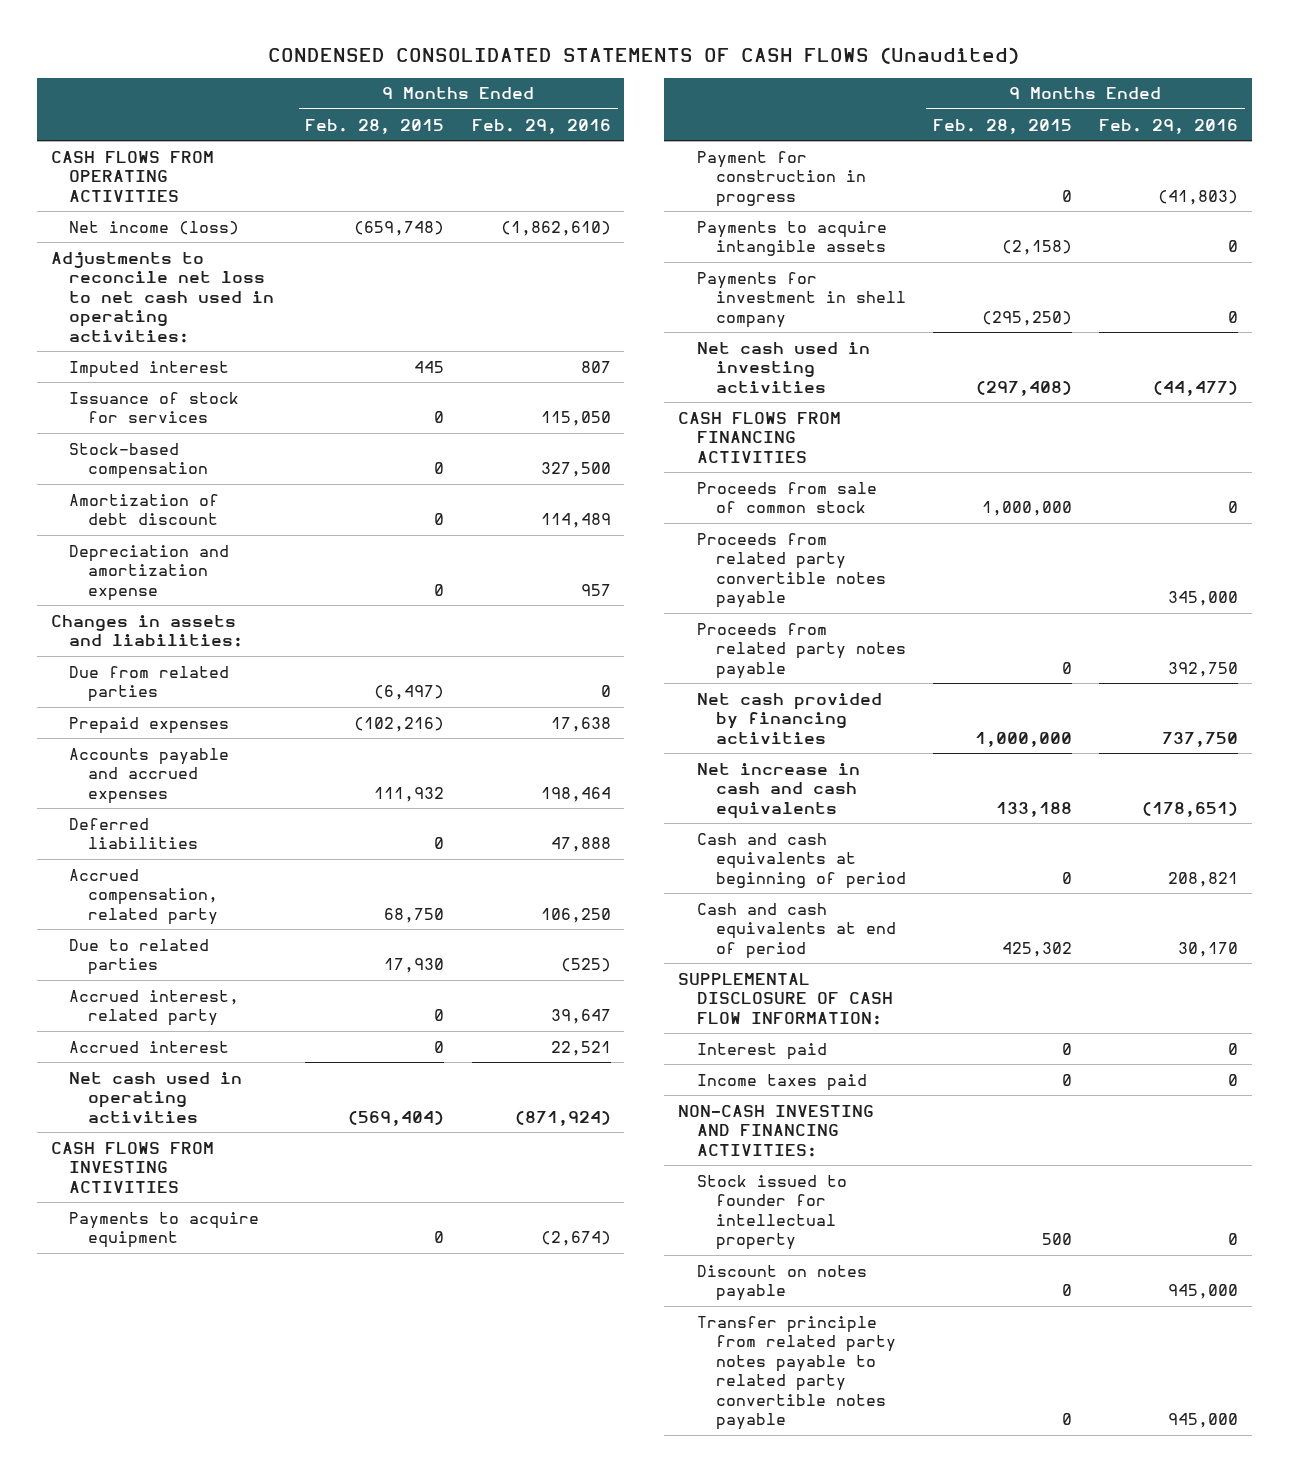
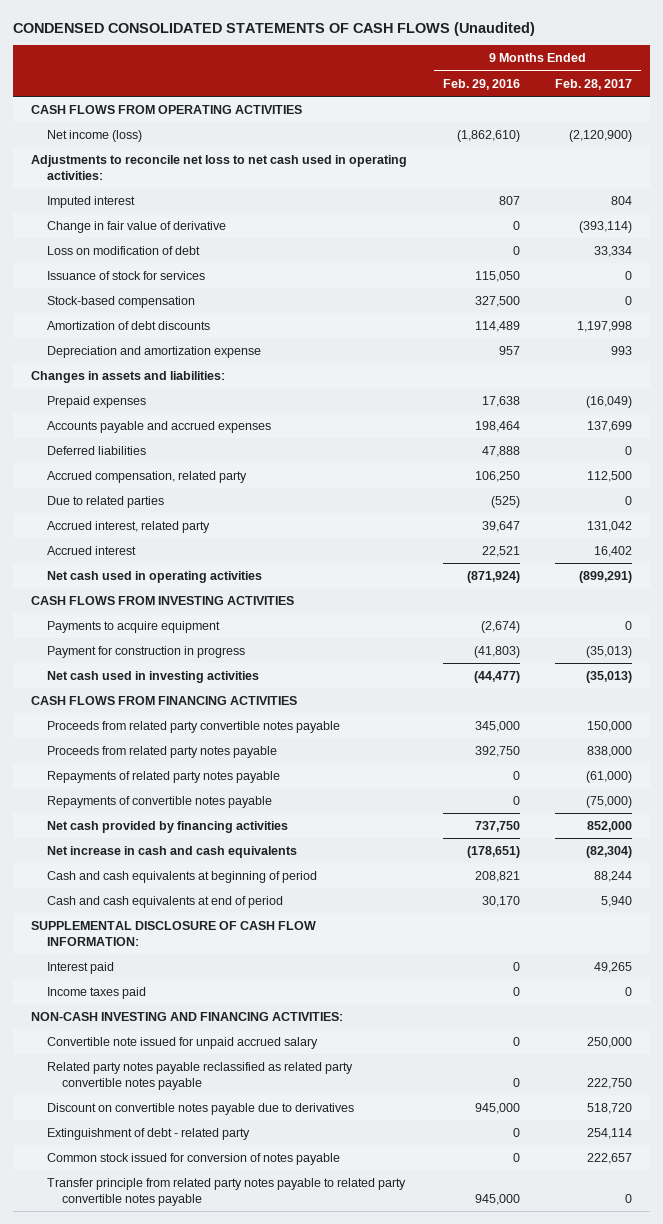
[305,118,445,134] Feb. 28, 2015 -> none
none -> [555,78,633,90] Feb. 28, 2017
none -> [46,221,226,234] Change in fair value of derivative
none -> [46,246,200,256] Loss on modification of debt
[69,493,220,526] Amortization of debt discount -> [46,321,210,331] Amortization of debt discounts
[69,665,230,703] Due from related parties -> none
[696,220,887,257] Payments to acquire intangible assets -> none
[696,271,906,328] Payments for investment in shell company -> none
[696,481,877,514] Proceeds from sale of common stock -> none
none -> [46,771,280,784] Repayments of related party notes payable
none -> [46,796,272,809] Repayments of convertible notes payable
[696,1174,847,1251] Stock issued to founder for intellectual property -> none
none -> [46,1037,318,1050] Convertible note issued for unpaid accrued salary
none -> [46,1062,353,1090] Related party notes payable reclassified as related party convertible notes payable
[696,1264,867,1302] Discount on notes payable -> [46,1103,354,1116] Discount on convertible notes payable due to derivatives
none -> [46,1128,250,1141] Extinguishment of debt - related party
none -> [46,1153,340,1166] Common stock issued for conversion of notes payable

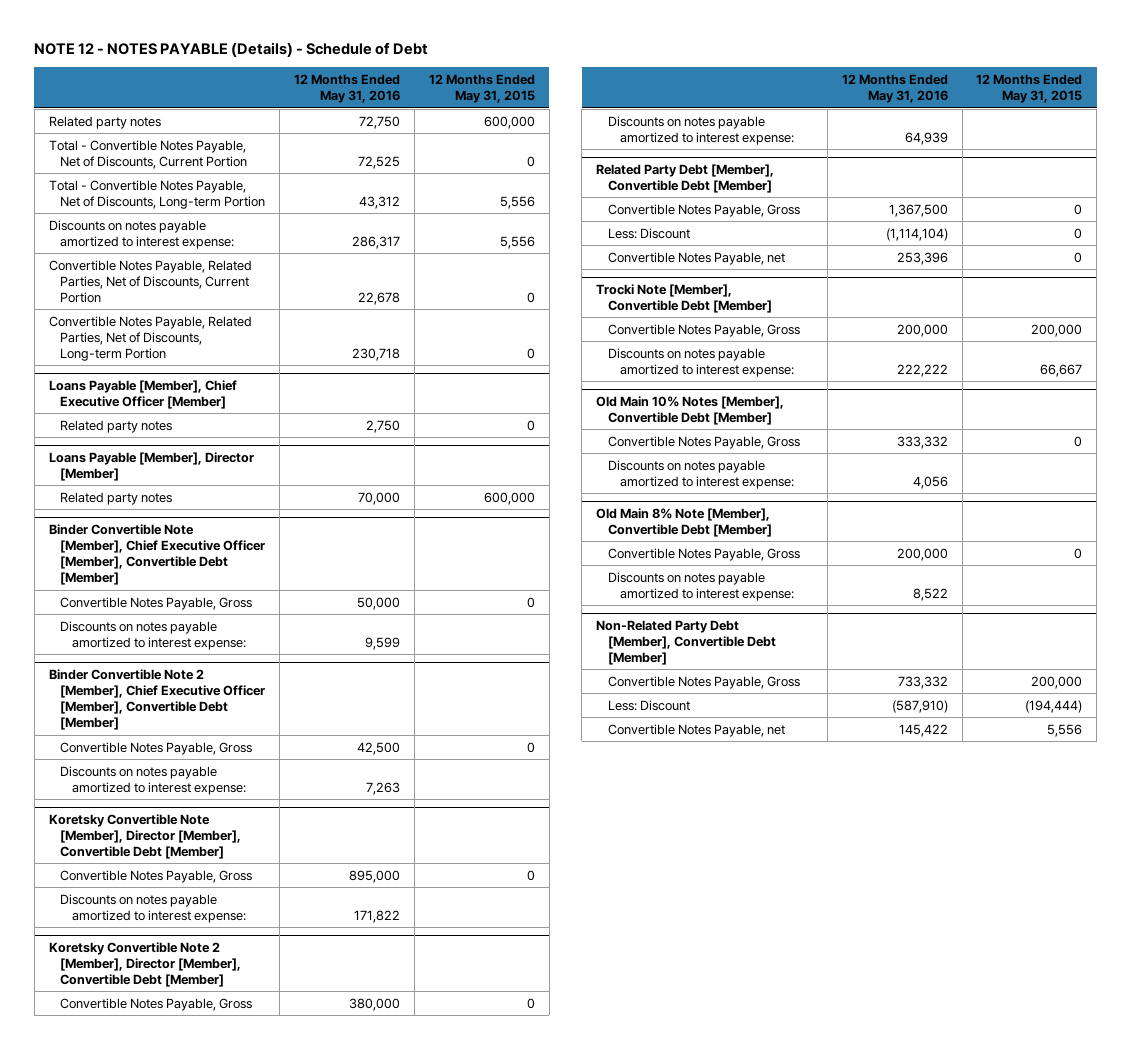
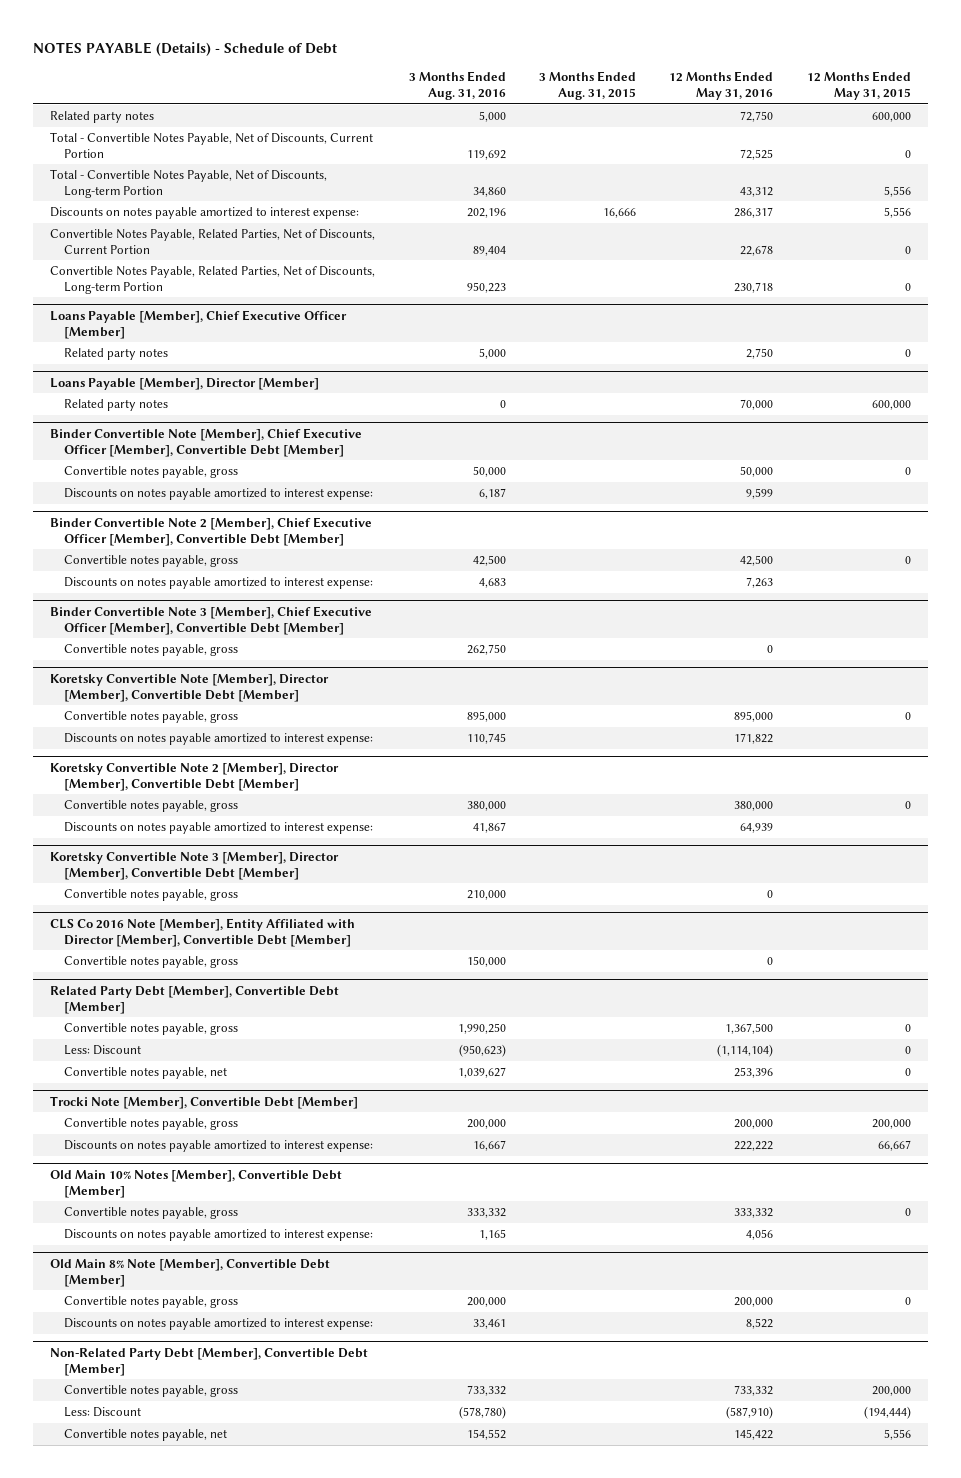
[34,42,429,58] NOTE 12 - NOTES PAYABLE (Details) - Schedule of Debt -> [33,42,338,57] NOTES PAYABLE (Details) - Schedule of Debt
none -> [408,70,506,100] 3 Months Ended Aug. 31, 2016
none -> [539,70,637,100] 3 Months Ended Aug. 31, 2015
[60,596,253,610] Convertible Notes Payable, Gross -> [63,465,238,478] Convertible notes payable, gross
[60,741,253,755] Convertible Notes Payable, Gross -> [63,554,238,567] Convertible notes payable, gross
none -> [50,605,373,635] Binder Convertible Note 3 [Member], Chief Executive Officer [Member], Convertible Debt [Member]
none -> [63,643,238,656] Convertible notes payable, gross
[60,869,253,883] Convertible Notes Payable, Gross -> [63,710,238,723] Convertible notes payable, gross
[60,997,253,1011] Convertible Notes Payable, Gross -> [63,799,238,812] Convertible notes payable, gross
none -> [50,851,340,880] Koretsky Convertible Note 3 [Member], Director [Member], Convertible Debt [Member]
none -> [63,888,238,901] Convertible notes payable, gross
none -> [50,917,356,947] CLS Co 2016 Note [Member], Entity Affiliated with Director [Member], Convertible Debt [Member]
none -> [63,955,238,968] Convertible notes payable, gross
[607,203,800,217] Convertible Notes Payable, Gross -> [63,1022,238,1035] Convertible notes payable, gross
[607,251,785,265] Convertible Notes Payable, net -> [63,1066,227,1079] Convertible notes payable, net
[607,323,800,337] Convertible Notes Payable, Gross -> [63,1117,238,1130] Convertible notes payable, gross
[607,435,800,449] Convertible Notes Payable, Gross -> [63,1206,238,1219] Convertible notes payable, gross
[607,547,800,561] Convertible Notes Payable, Gross -> [63,1295,238,1308] Convertible notes payable, gross
[607,675,800,689] Convertible Notes Payable, Gross -> [63,1384,238,1397] Convertible notes payable, gross
[607,723,785,737] Convertible Notes Payable, net -> [63,1428,227,1441] Convertible notes payable, net

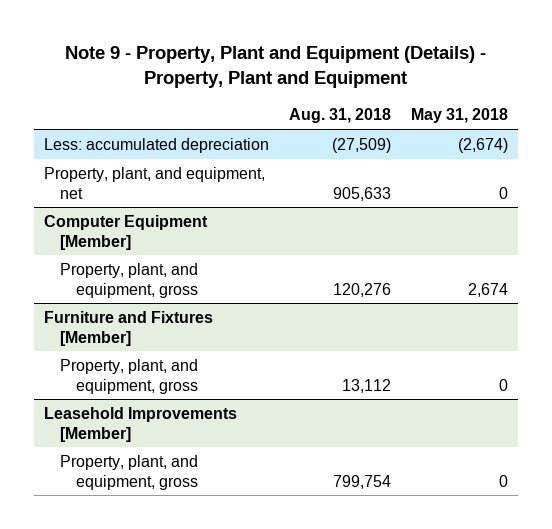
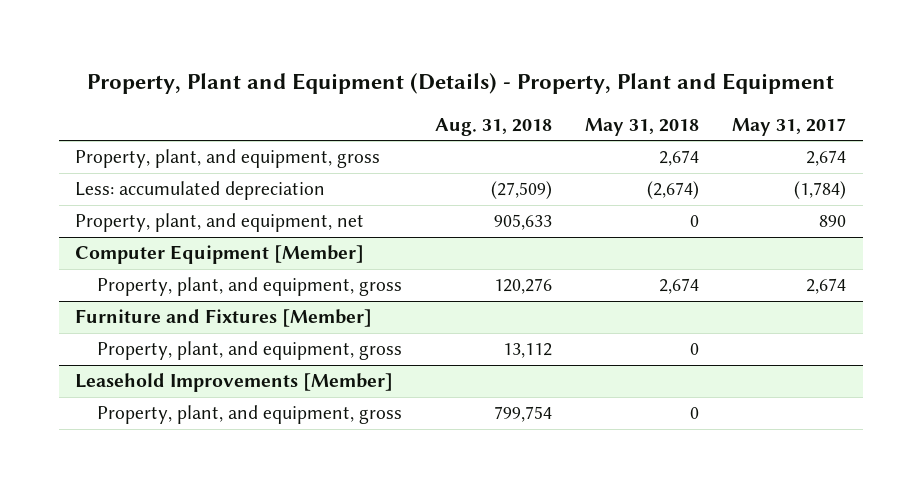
[64,45,486,89] Note 9 - Property, Plant and Equipment (Details) - Property, Plant and Equipment -> [86,73,834,95] Property, Plant and Equipment (Details) - Property, Plant and Equipment
none -> [732,117,847,136] May 31, 2017
none -> [75,149,381,169] Property, plant, and equipment, gross

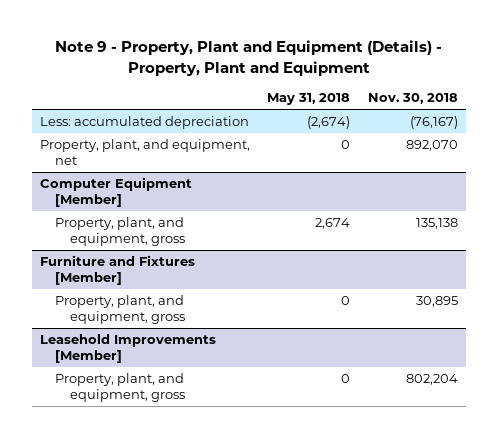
[86,73,834,95] Property, Plant and Equipment (Details) - Property, Plant and Equipment -> [54,40,442,76] Note 9 - Property, Plant and Equipment (Details) - Property, Plant and Equipment
[434,117,552,136] Aug. 31, 2018 -> none
[732,117,847,136] May 31, 2017 -> none
none -> [367,93,458,105] Nov. 30, 2018
[75,149,381,169] Property, plant, and equipment, gross -> none

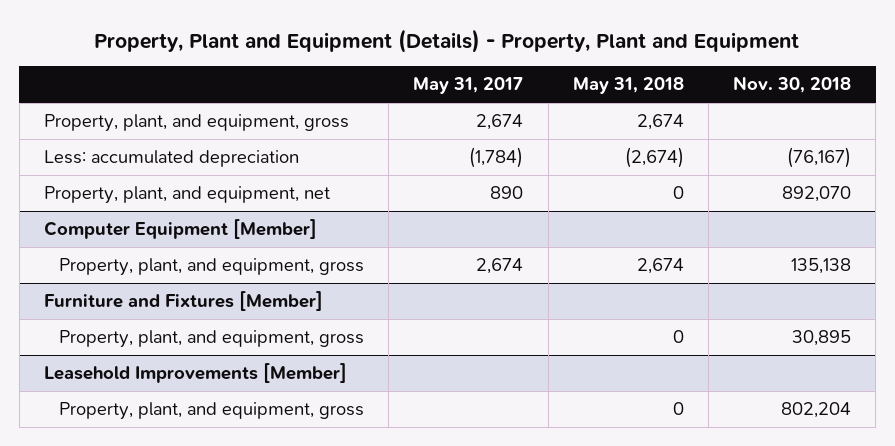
[54,40,442,76] Note 9 - Property, Plant and Equipment (Details) - Property, Plant and Equipment -> [94,28,800,53] Property, Plant and Equipment (Details) - Property, Plant and Equipment
none -> [413,77,524,95] May 31, 2017
none -> [43,114,349,133] Property, plant, and equipment, gross

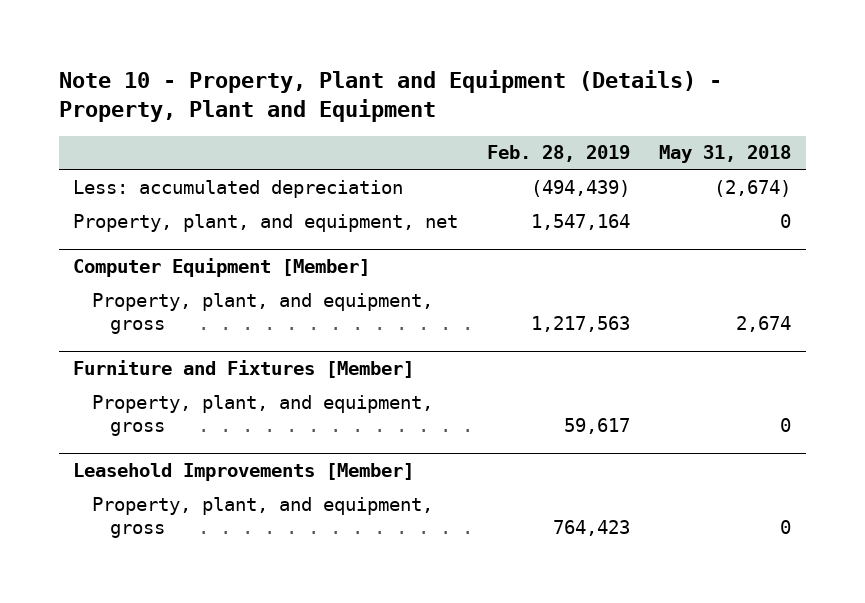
[94,28,800,53] Property, Plant and Equipment (Details) - Property, Plant and Equipment -> [59,70,723,123] Note 10 - Property, Plant and Equipment (Details) - Property, Plant and Equipment
[413,77,524,95] May 31, 2017 -> none
[733,76,852,94] Nov. 30, 2018 -> none
none -> [487,145,631,163] Feb. 28, 2019
[43,114,349,133] Property, plant, and equipment, gross -> none

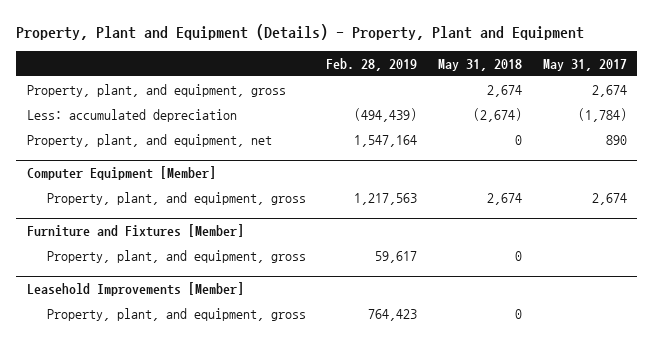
[59,70,723,123] Note 10 - Property, Plant and Equipment (Details) - Property, Plant and Equipment -> [16,24,585,41] Property, Plant and Equipment (Details) - Property, Plant and Equipment
none -> [542,58,627,71] May 31, 2017
none -> [26,83,286,97] Property, plant, and equipment, gross

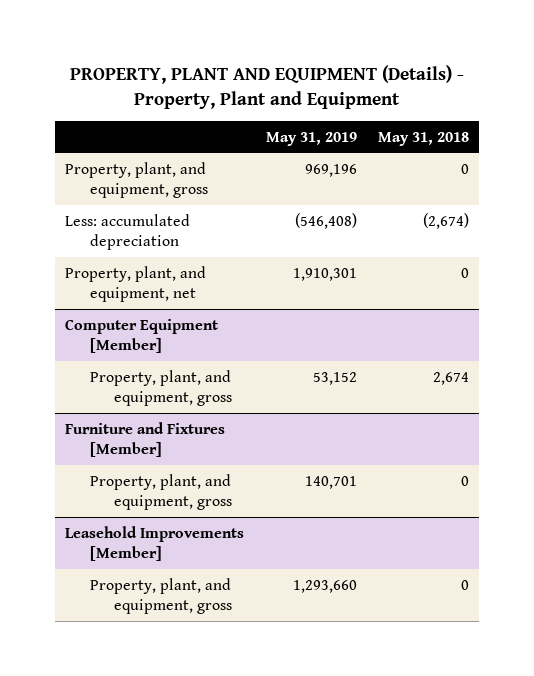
[16,24,585,41] Property, Plant and Equipment (Details) - Property, Plant and Equipment -> [70,64,465,109] PROPERTY, PLANT AND EQUIPMENT (Details) - Property, Plant and Equipment
[326,57,418,71] Feb. 28, 2019 -> none
[542,58,627,71] May 31, 2017 -> none
none -> [265,131,357,146] May 31, 2019
[486,84,522,97] 2,674 -> [460,163,469,174] 0

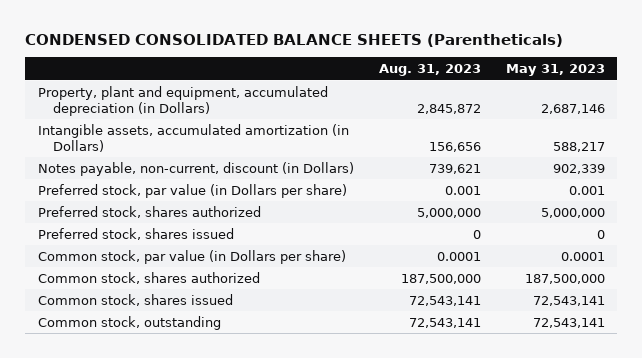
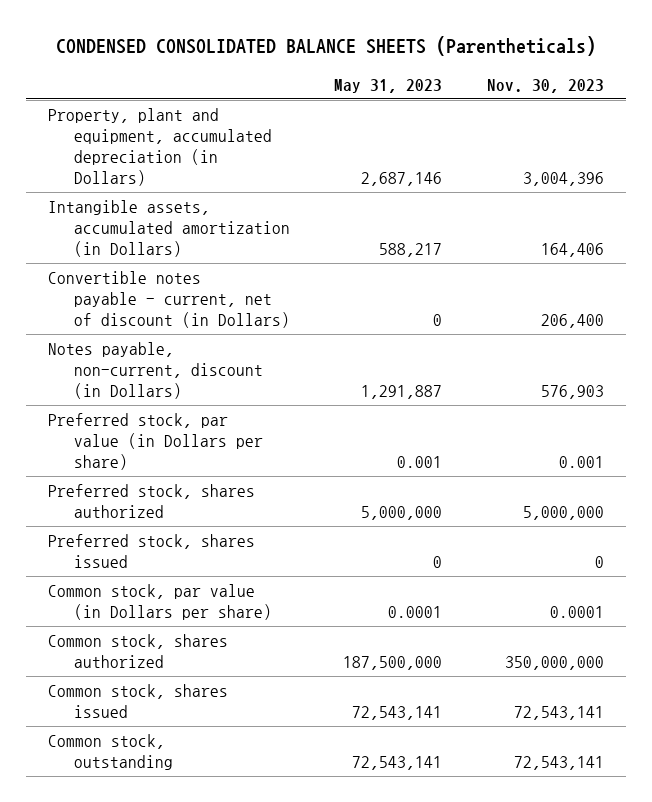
[378,64,481,77] Aug. 31, 2023 -> none
none -> [486,78,604,93] Nov. 30, 2023
none -> [47,271,290,328] Convertible notes payable - current, net of discount (in Dollars)
[552,163,605,174] 902,339 -> [361,384,443,399] 1,291,887

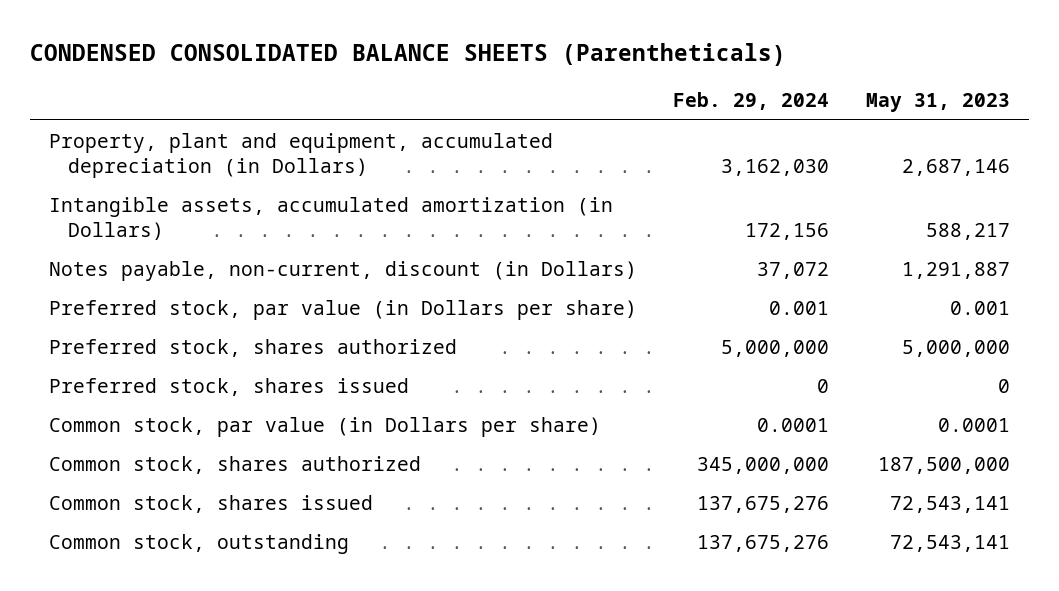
[486,78,604,93] Nov. 30, 2023 -> none
none -> [673,92,830,111] Feb. 29, 2024
[47,271,290,328] Convertible notes payable - current, net of discount (in Dollars) -> none

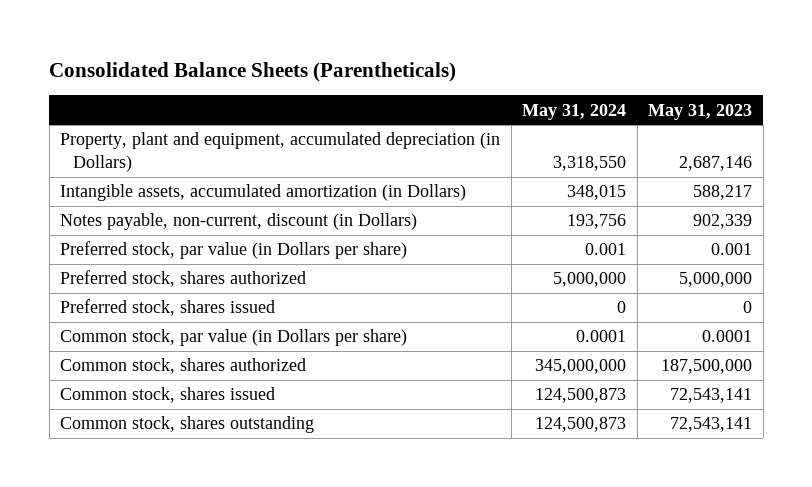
[30,42,787,66] CONDENSED CONSOLIDATED BALANCE SHEETS (Parentheticals) -> [49,62,457,83] Consolidated Balance Sheets (Parentheticals)
[673,92,830,111] Feb. 29, 2024 -> none
none -> [522,103,627,120] May 31, 2024
[902,261,1011,279] 1,291,887 -> [693,214,753,230] 902,339
[48,533,349,554] Common stock, outstanding -> [60,416,315,434] Common stock, shares outstanding

